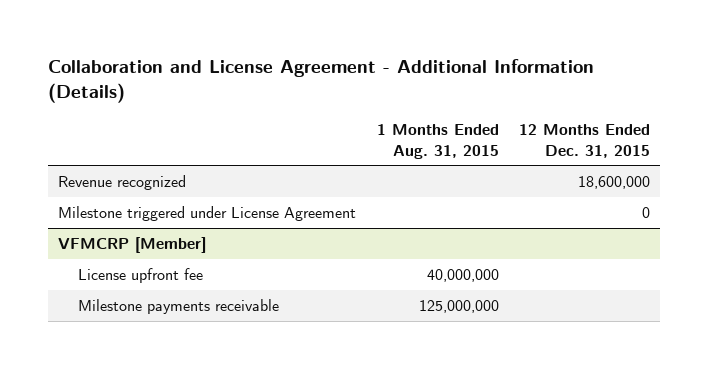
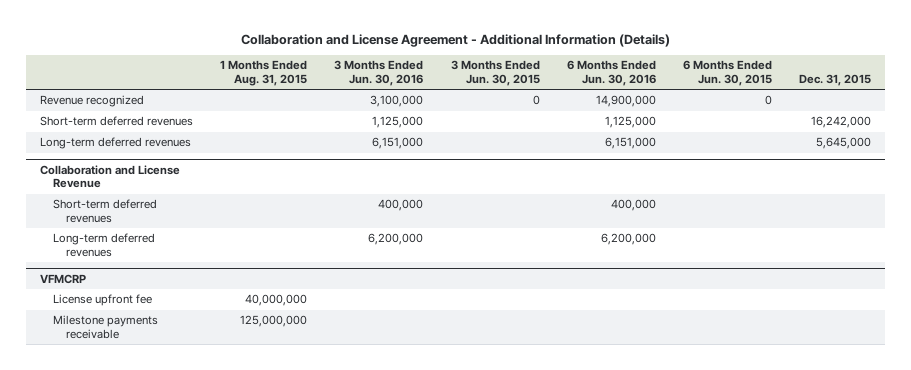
[519,124,651,158] 12 Months Ended Dec. 31, 2015 -> none
none -> [334,60,424,86] 3 Months Ended Jun. 30, 2016
none -> [450,60,540,86] 3 Months Ended Jun. 30, 2015
none -> [566,60,656,86] 6 Months Ended Jun. 30, 2016
none -> [682,60,772,86] 6 Months Ended Jun. 30, 2015
none -> [799,73,872,86] Dec. 31, 2015
[58,205,357,221] Milestone triggered under License Agreement -> none
none -> [39,116,193,127] Short-term deferred revenues
none -> [39,137,191,150] Long-term deferred revenues
none -> [39,164,180,189] Collaboration and License Revenue
none -> [52,199,157,223] Short-term deferred revenues
none -> [52,233,155,257] Long-term deferred revenues
[58,236,207,253] VFMCRP [Member] -> [39,273,86,284] VFMCRP

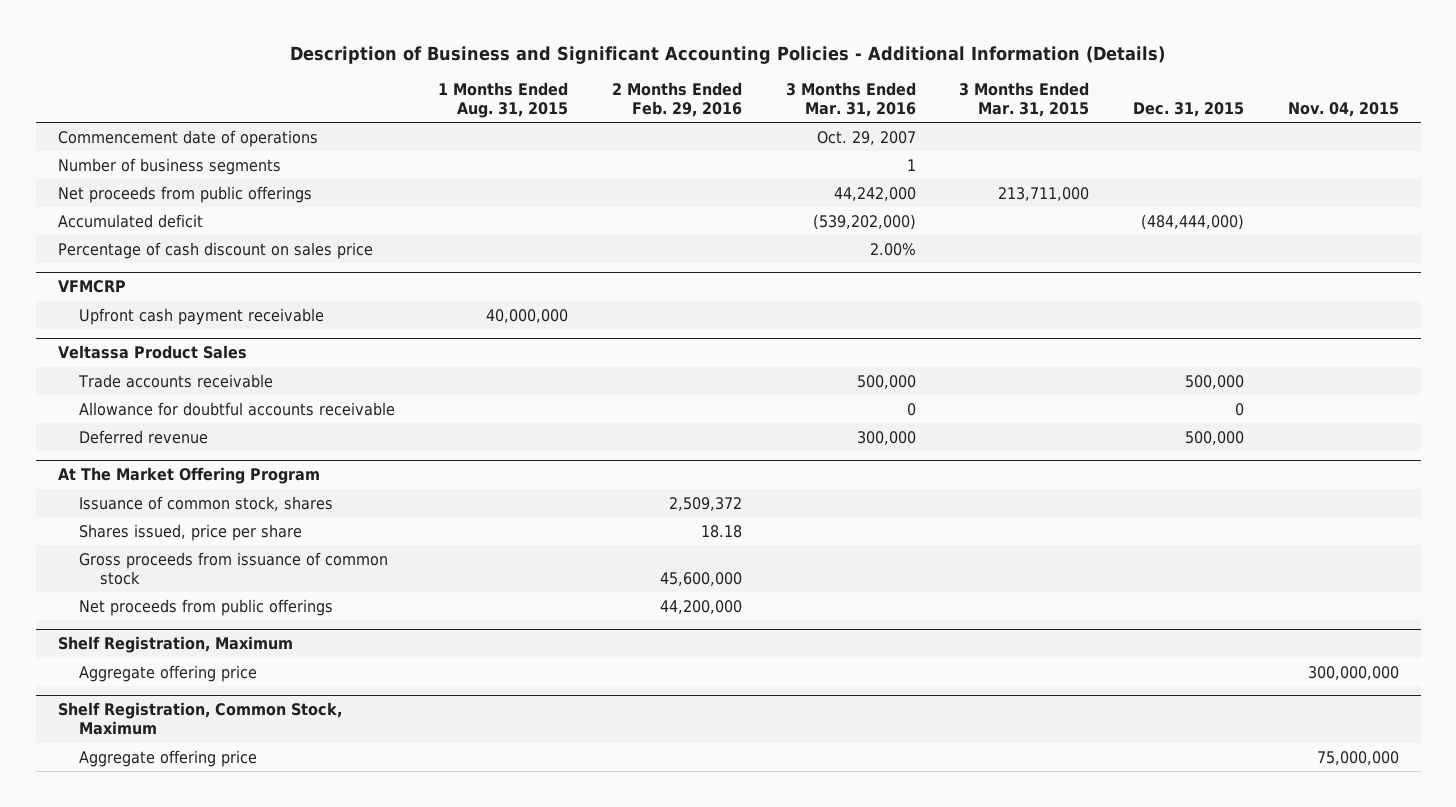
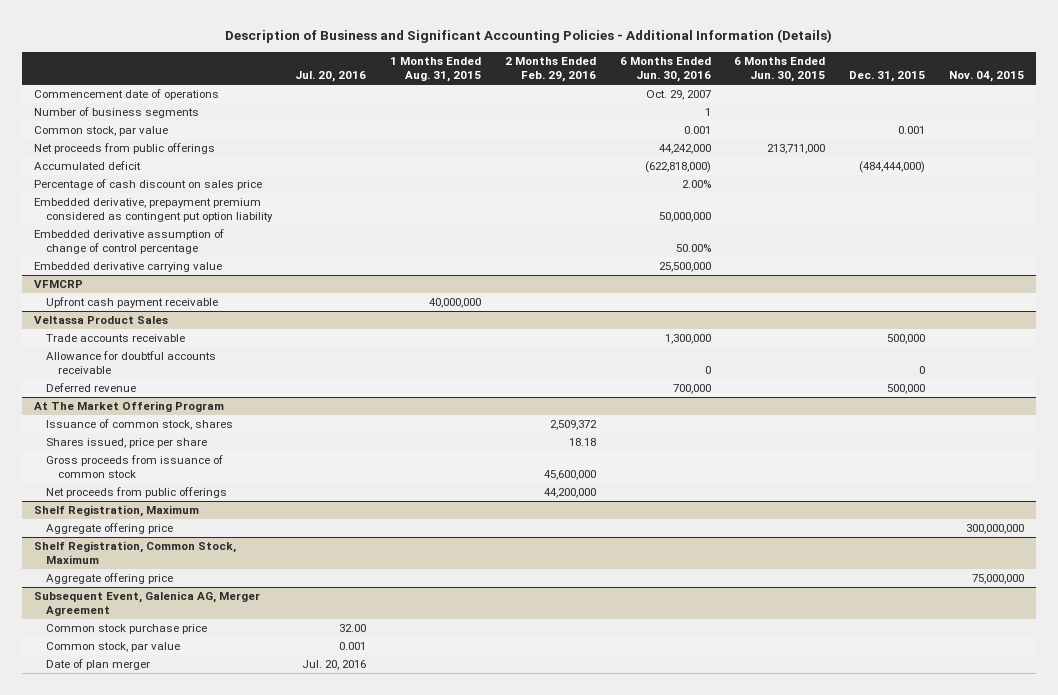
[785,81,916,117] 3 Months Ended Mar. 31, 2016 -> none
[959,81,1090,117] 3 Months Ended Mar. 31, 2015 -> none
none -> [295,71,367,83] Jul. 20, 2016
none -> [619,57,711,83] 6 Months Ended Jun. 30, 2016
none -> [734,57,826,83] 6 Months Ended Jun. 30, 2015
none -> [33,126,168,137] Common stock, par value
none -> [33,198,273,223] Embedded derivative, prepayment premium considered as contingent put option liability
none -> [33,229,224,255] Embedded derivative assumption of change of control percentage
none -> [33,262,222,273] Embedded derivative carrying value
none -> [33,591,260,617] Subsequent Event, Galenica AG, Merger Agreement
none -> [45,624,207,635] Common stock purchase price
none -> [45,642,180,653] Common stock, par value
none -> [45,659,150,671] Date of plan merger

